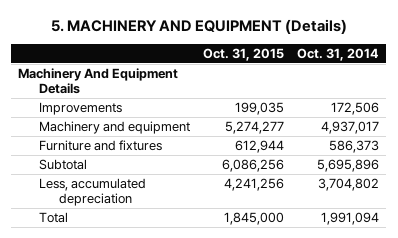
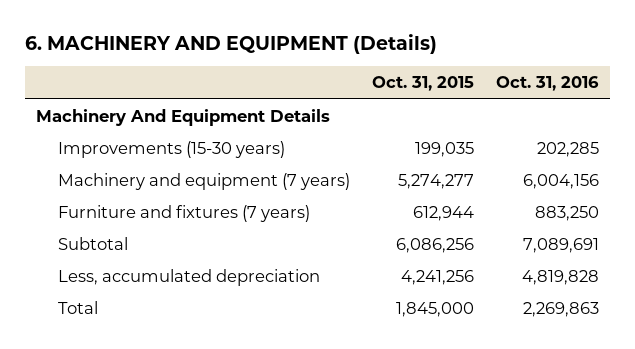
[50,19,347,35] 5. MACHINERY AND EQUIPMENT (Details) -> [24,34,437,55] 6. MACHINERY AND EQUIPMENT (Details)
[297,48,380,62] Oct. 31, 2014 -> none
none -> [496,76,600,92] Oct. 31, 2016
[38,101,122,115] Improvements -> [58,140,286,158] Improvements (15-30 years)
[38,120,190,134] Machinery and equipment -> [58,172,351,190] Machinery and equipment (7 years)
[38,139,162,151] Furniture and fixtures -> [58,204,311,222] Furniture and fixtures (7 years)

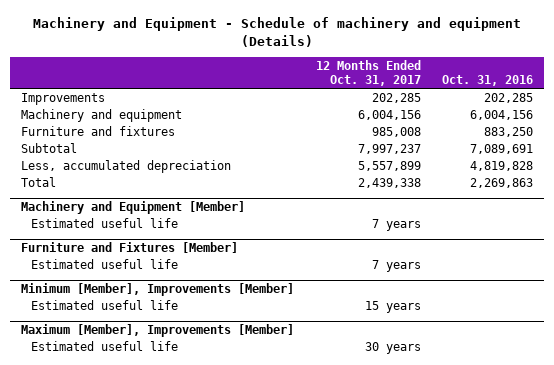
[24,34,437,55] 6. MACHINERY AND EQUIPMENT (Details) -> [33,17,522,47] Machinery and Equipment - Schedule of machinery and equipment (Details)
[372,76,475,92] Oct. 31, 2015 -> none
none -> [315,59,421,86] 12 Months Ended Oct. 31, 2017
[35,108,330,126] Machinery And Equipment Details -> none
[58,140,286,158] Improvements (15-30 years) -> [21,92,106,105] Improvements
[58,172,351,190] Machinery and equipment (7 years) -> [21,108,183,122] Machinery and equipment
[58,204,311,222] Furniture and fixtures (7 years) -> [21,125,176,136] Furniture and fixtures
none -> [21,200,246,214] Machinery and Equipment [Member]
none -> [30,217,178,228] Estimated useful life
none -> [21,241,239,253] Furniture and Fixtures [Member]
none -> [30,258,178,269] Estimated useful life
none -> [21,282,295,296] Minimum [Member], Improvements [Member]
none -> [30,299,178,310] Estimated useful life
none -> [21,323,295,337] Maximum [Member], Improvements [Member]
none -> [30,340,178,351] Estimated useful life

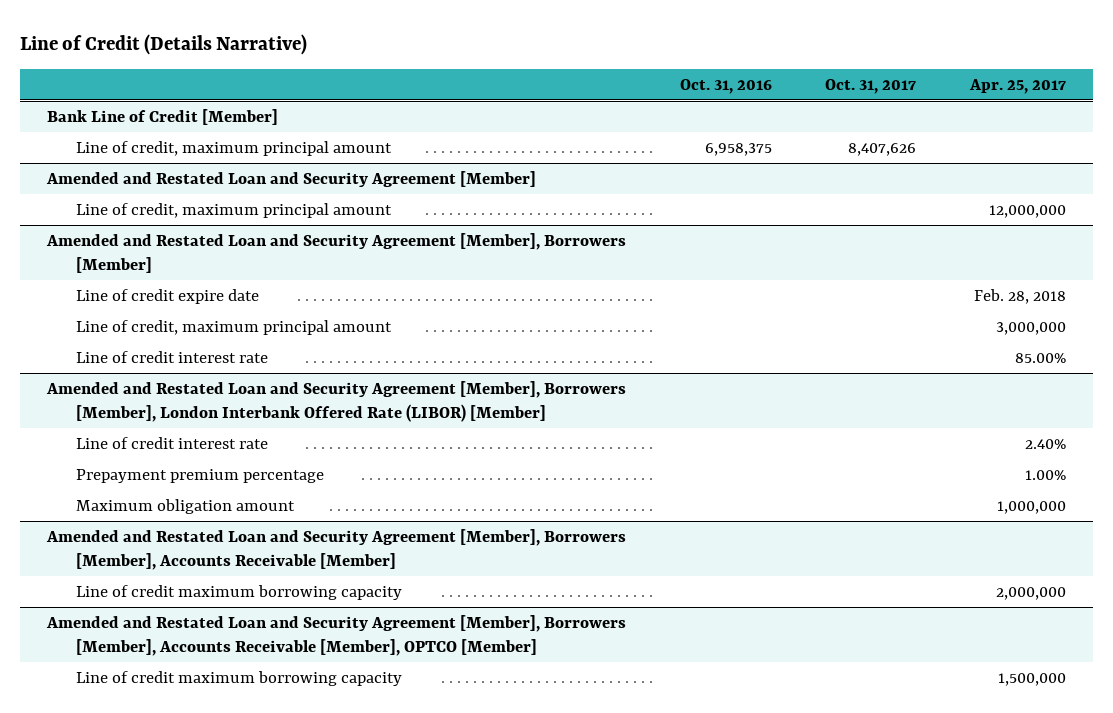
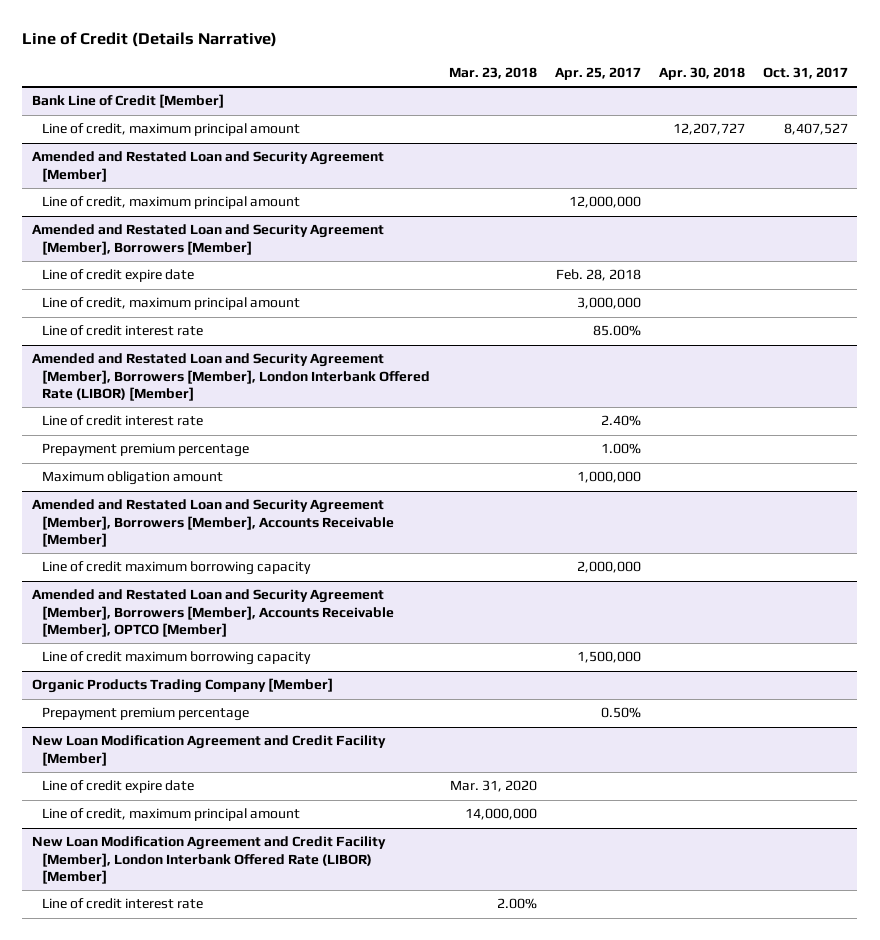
[679,78,772,94] Oct. 31, 2016 -> none
none -> [448,67,537,80] Mar. 23, 2018
none -> [658,67,745,81] Apr. 30, 2018
[848,142,917,156] 8,407,626 -> [784,123,849,136] 8,407,527
none -> [31,678,333,694] Organic Products Trading Company [Member]
none -> [42,707,250,722] Prepayment premium percentage
none -> [31,735,386,766] New Loan Modification Agreement and Credit Facility [Member]
none -> [42,780,195,794] Line of credit expire date
none -> [42,808,301,822] Line of credit, maximum principal amount
none -> [31,836,386,885] New Loan Modification Agreement and Credit Facility [Member], London Interbank Offered Rate (LIBOR) [Member]
none -> [42,898,204,910] Line of credit interest rate

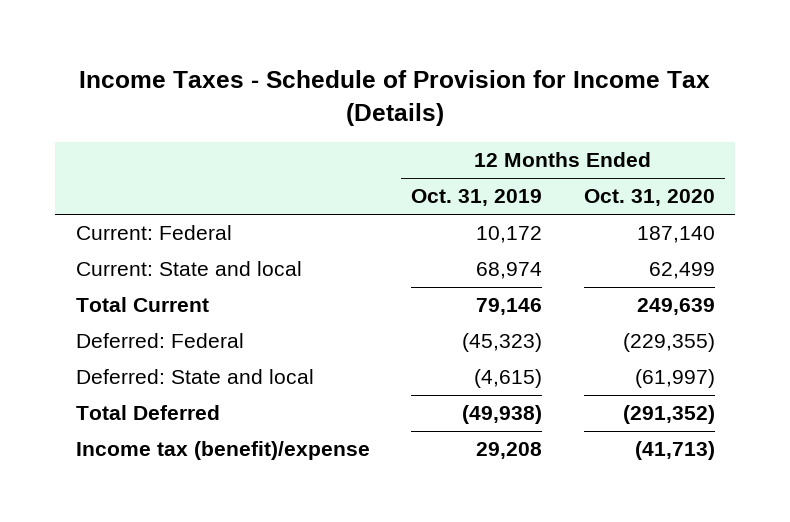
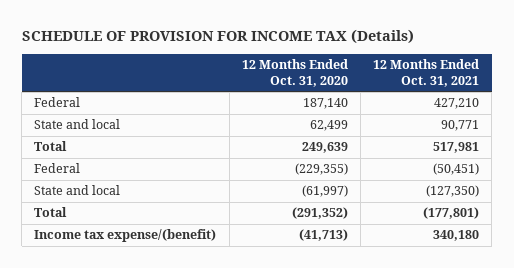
[79,69,711,126] Income Taxes - Schedule of Provision for Income Tax (Details) -> [21,29,414,45] SCHEDULE OF PROVISION FOR INCOME TAX (Details)
[411,189,543,207] Oct. 31, 2019 -> none
none -> [373,59,480,88] 12 Months Ended Oct. 31, 2021
[75,225,232,241] Current: Federal -> [34,97,81,108] Federal
[75,261,302,277] Current: State and local -> [34,119,121,130] State and local
[75,297,209,313] Total Current -> [34,141,68,152] Total
[75,333,244,349] Deferred: Federal -> [34,163,81,174] Federal
[75,369,314,385] Deferred: State and local -> [34,185,121,196] State and local
[75,405,220,421] Total Deferred -> [34,207,68,218] Total
[75,441,370,461] Income tax (benefit)/expense -> [34,229,217,243] Income tax expense/(benefit)

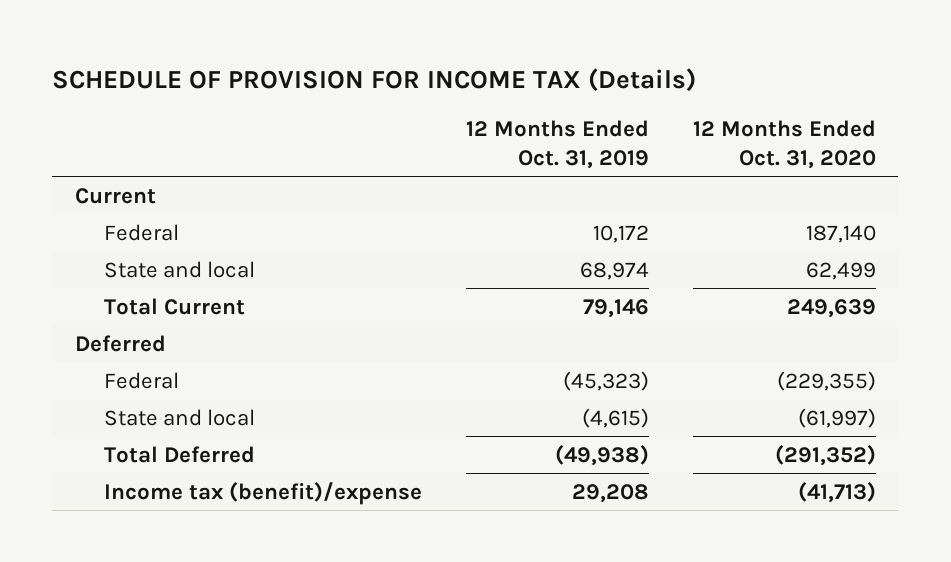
[373,59,480,88] 12 Months Ended Oct. 31, 2021 -> none
none -> [466,119,650,169] 12 Months Ended Oct. 31, 2019
none -> [74,187,156,204] Current
[34,141,68,152] Total -> [104,297,246,315] Total Current
none -> [74,334,166,352] Deferred
[34,207,68,218] Total -> [104,445,256,463] Total Deferred
[34,229,217,243] Income tax expense/(benefit) -> [104,481,423,505] Income tax (benefit)/expense

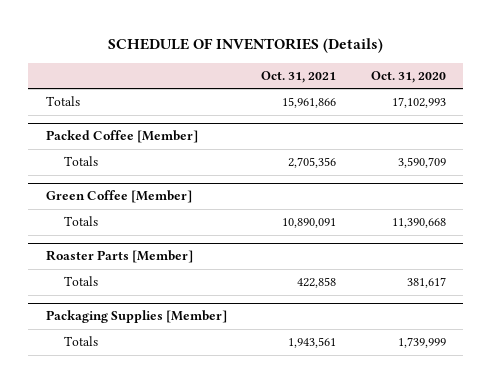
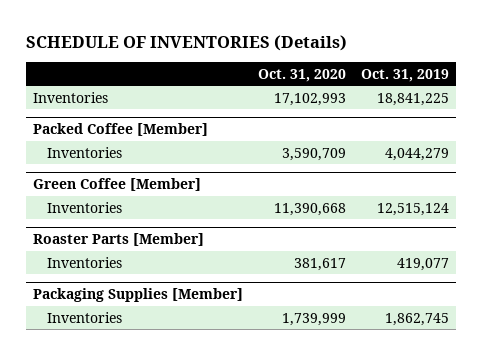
[261,70,337,83] Oct. 31, 2021 -> none
none -> [360,68,449,82] Oct. 31, 2019
[45,96,80,107] Totals -> [33,91,109,103] Inventories
[64,156,99,167] Totals -> [46,146,122,158] Inventories
[64,216,99,227] Totals -> [46,201,122,213] Inventories
[64,276,99,287] Totals -> [46,256,122,268] Inventories
[64,336,99,347] Totals -> [46,311,122,323] Inventories

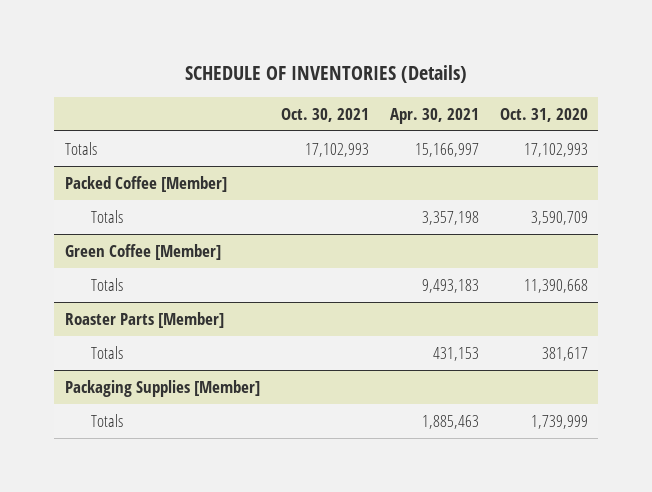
[360,68,449,82] Oct. 31, 2019 -> none
none -> [280,107,369,122] Oct. 30, 2021
none -> [389,107,479,124] Apr. 30, 2021
[33,91,109,103] Inventories -> [64,142,97,156] Totals
[46,146,122,158] Inventories -> [90,210,123,224] Totals
[46,201,122,213] Inventories -> [90,278,123,292] Totals
[46,256,122,268] Inventories -> [90,346,123,360] Totals
[46,311,122,323] Inventories -> [90,414,123,428] Totals

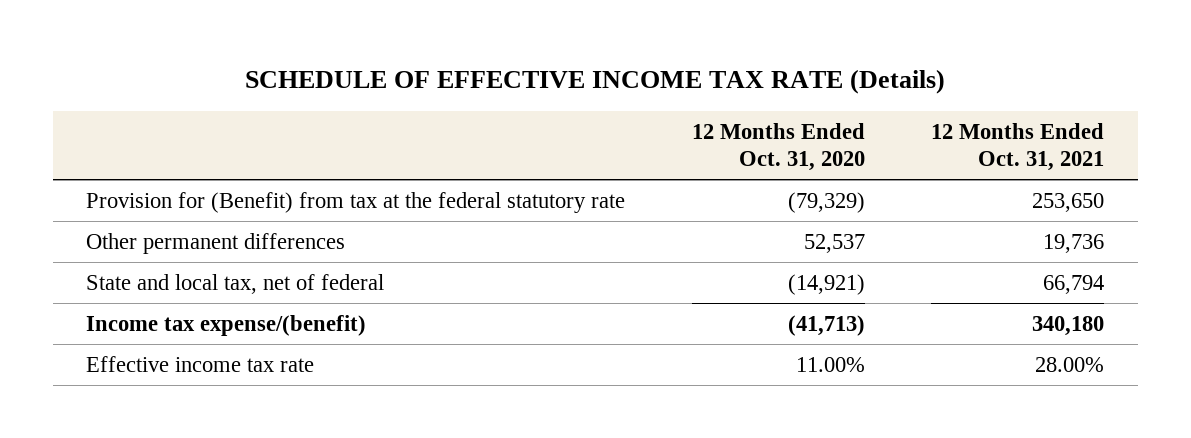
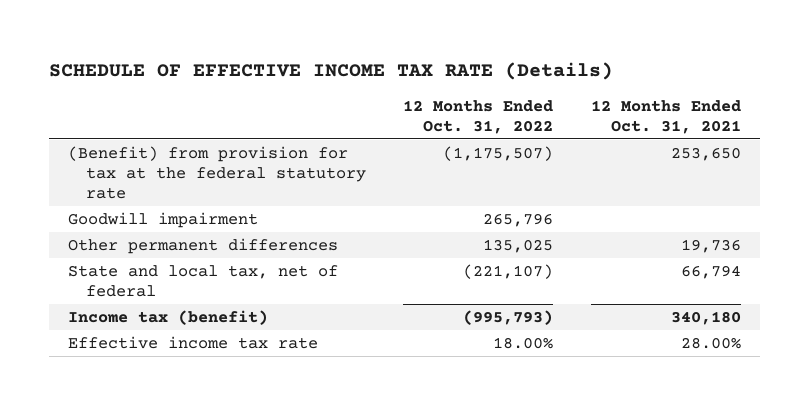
[691,122,865,172] 12 Months Ended Oct. 31, 2020 -> none
none -> [403,99,554,134] 12 Months Ended Oct. 31, 2022
[86,192,626,214] Provision for (Benefit) from tax at the federal statutory rate -> [67,145,366,199] (Benefit) from provision for tax at the federal statutory rate
none -> [67,211,258,228] Goodwill impairment
[86,315,367,337] Income tax expense/(benefit) -> [67,309,268,325] Income tax (benefit)

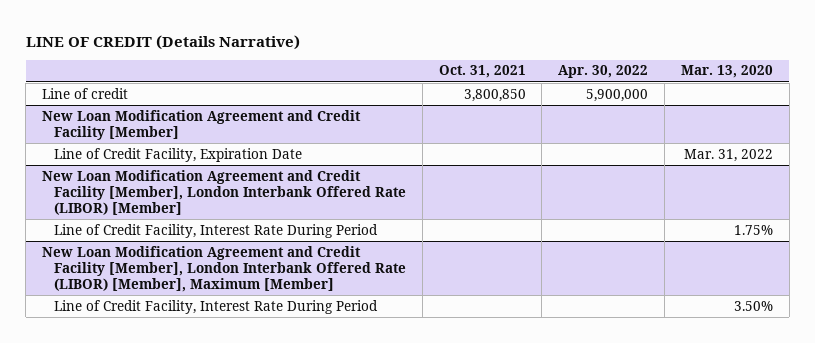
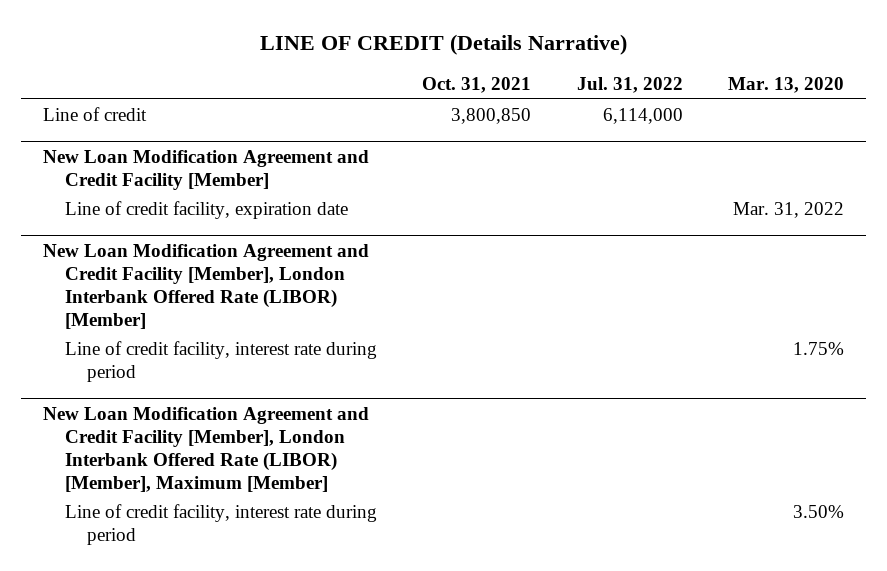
[558,65,649,79] Apr. 30, 2022 -> none
none -> [576,77,683,94] Jul. 31, 2022
[54,147,303,162] Line of Credit Facility, Expiration Date -> [64,200,348,219] Line of credit facility, expiration date
[54,223,379,238] Line of Credit Facility, Interest Rate During Period -> [64,340,377,383] Line of credit facility, interest rate during period
[54,299,379,314] Line of Credit Facility, Interest Rate During Period -> [64,503,377,546] Line of credit facility, interest rate during period

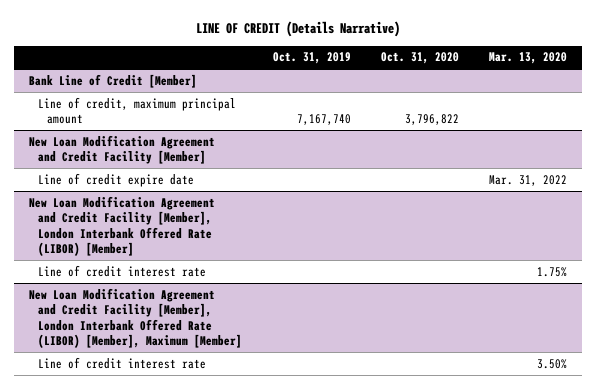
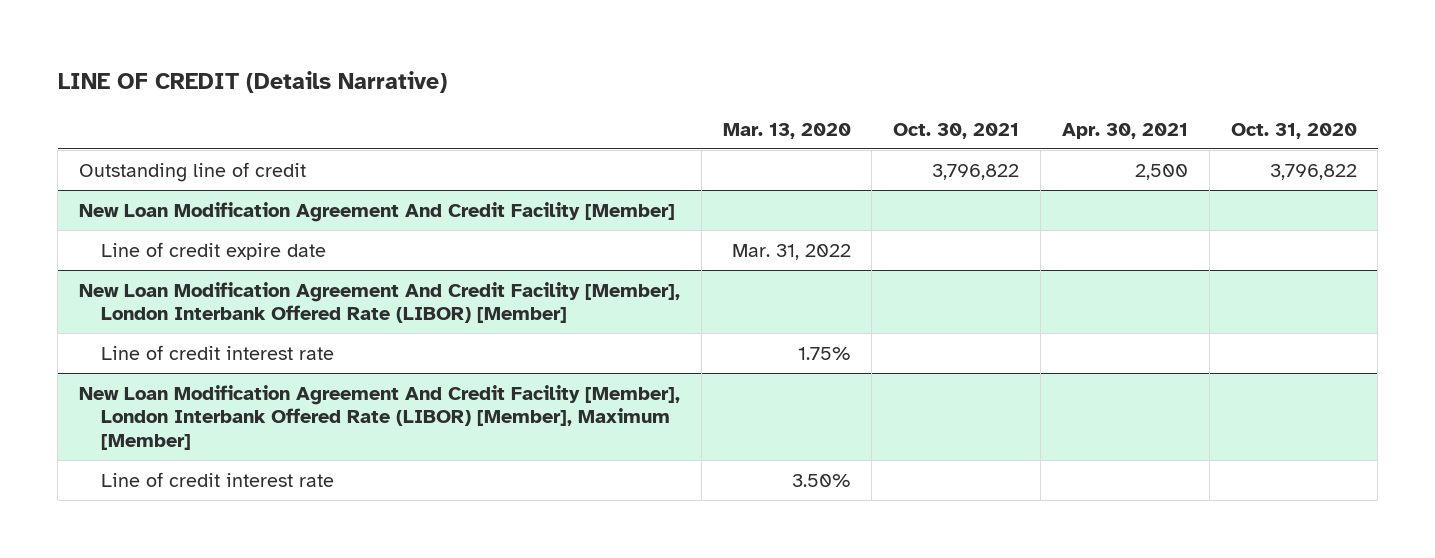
[272,52,351,65] Oct. 31, 2019 -> none
none -> [893,122,1020,139] Oct. 30, 2021
none -> [1061,122,1188,139] Apr. 30, 2021
[29,73,198,88] Bank Line of Credit [Member] -> none
[38,96,237,125] Line of credit, maximum principal amount -> [78,161,306,182] Outstanding line of credit
[29,134,216,165] New Loan Modification Agreement and Credit Facility [Member] -> [78,201,675,222] New Loan Modification Agreement And Credit Facility [Member]
[29,195,216,256] New Loan Modification Agreement and Credit Facility [Member], London Interbank Offered Rate (LIBOR) [Member] -> [78,281,680,324] New Loan Modification Agreement And Credit Facility [Member], London Interbank Offered Rate (LIBOR) [Member]
[29,287,243,348] New Loan Modification Agreement and Credit Facility [Member], London Interbank Offered Rate (LIBOR) [Member], Maximum [Member] -> [78,384,680,451] New Loan Modification Agreement And Credit Facility [Member], London Interbank Offered Rate (LIBOR) [Member], Maximum [Member]

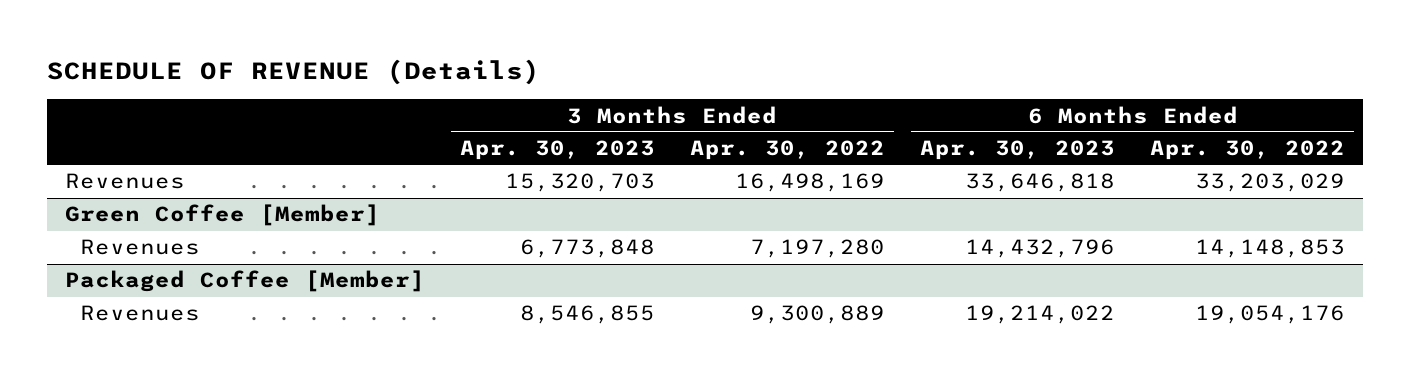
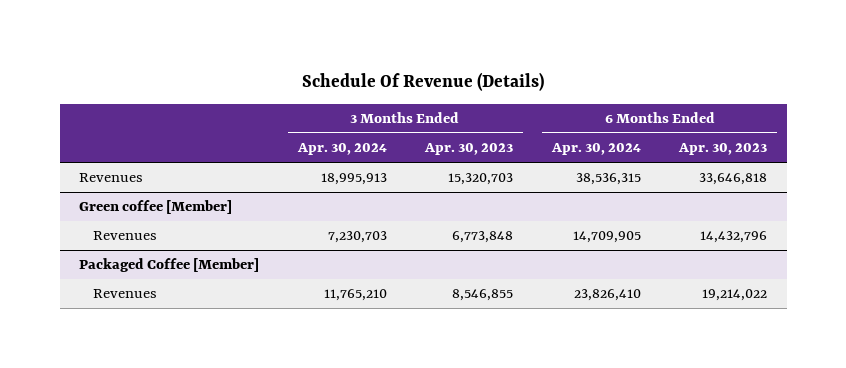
[47,58,541,85] SCHEDULE OF REVENUE (Details) -> [302,71,545,91] Schedule Of Revenue (Details)
[689,140,885,161] Apr. 30, 2022 -> none
[1150,140,1346,161] Apr. 30, 2022 -> none
none -> [296,143,387,156] Apr. 30, 2024
none -> [550,143,641,156] Apr. 30, 2024
[64,204,380,227] Green Coffee [Member] -> [79,200,233,215] Green coffee [Member]

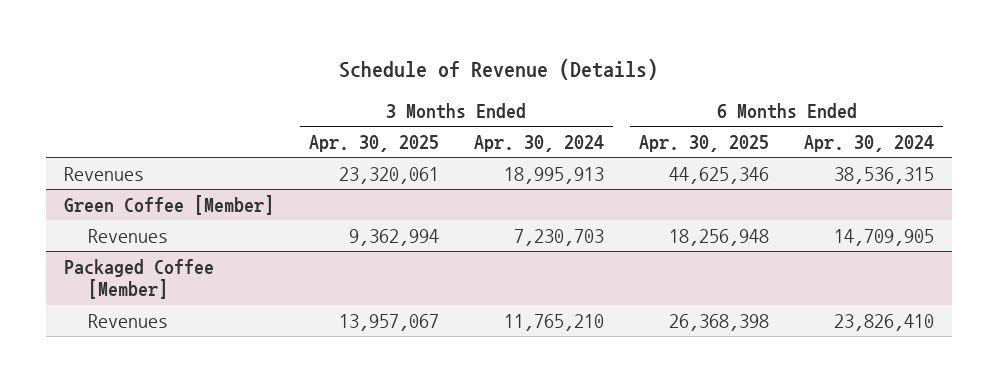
[302,71,545,91] Schedule Of Revenue (Details) -> [338,59,658,81] Schedule of Revenue (Details)
[424,143,514,156] Apr. 30, 2023 -> none
[678,143,768,156] Apr. 30, 2023 -> none
none -> [308,134,439,152] Apr. 30, 2025
none -> [639,134,770,152] Apr. 30, 2025
[79,200,233,215] Green coffee [Member] -> [63,194,274,215] Green Coffee [Member]

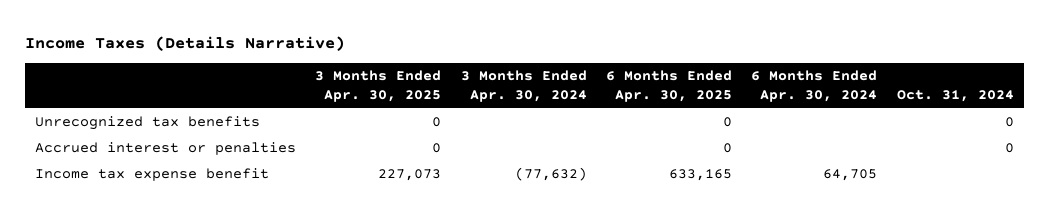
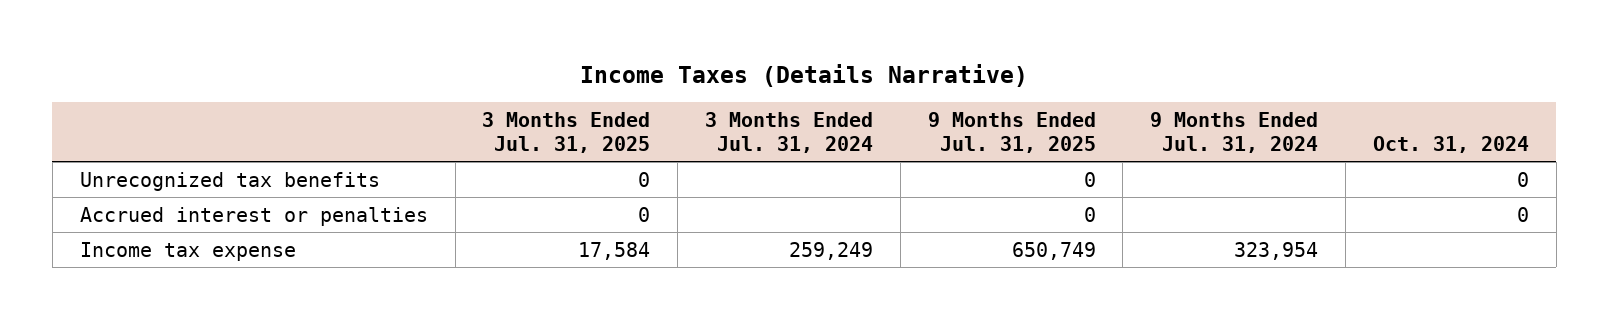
[315,70,442,102] 3 Months Ended Apr. 30, 2025 -> none
[460,70,587,102] 3 Months Ended Apr. 30, 2024 -> none
[605,70,732,102] 6 Months Ended Apr. 30, 2025 -> none
[751,70,878,102] 6 Months Ended Apr. 30, 2024 -> none
none -> [482,111,651,154] 3 Months Ended Jul. 31, 2025
none -> [704,111,873,154] 3 Months Ended Jul. 31, 2024
none -> [927,111,1096,154] 9 Months Ended Jul. 31, 2025
none -> [1150,111,1319,154] 9 Months Ended Jul. 31, 2024
[34,167,269,181] Income tax expense benefit -> [79,241,296,261] Income tax expense

